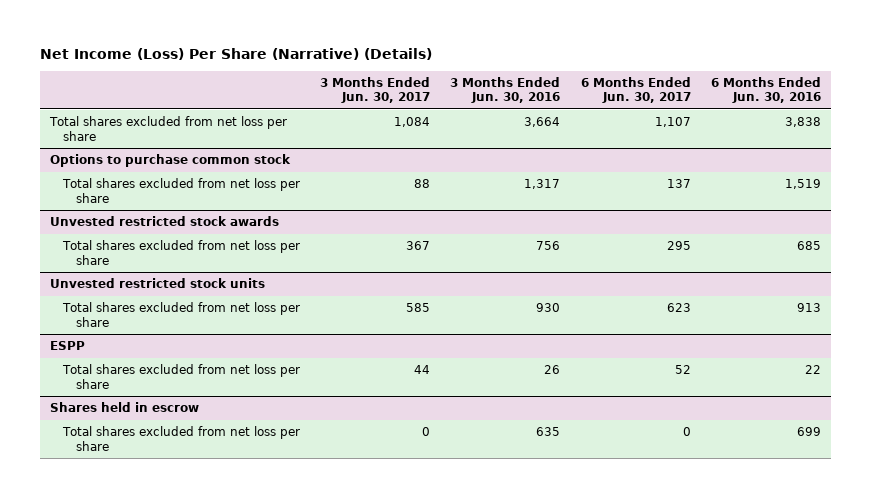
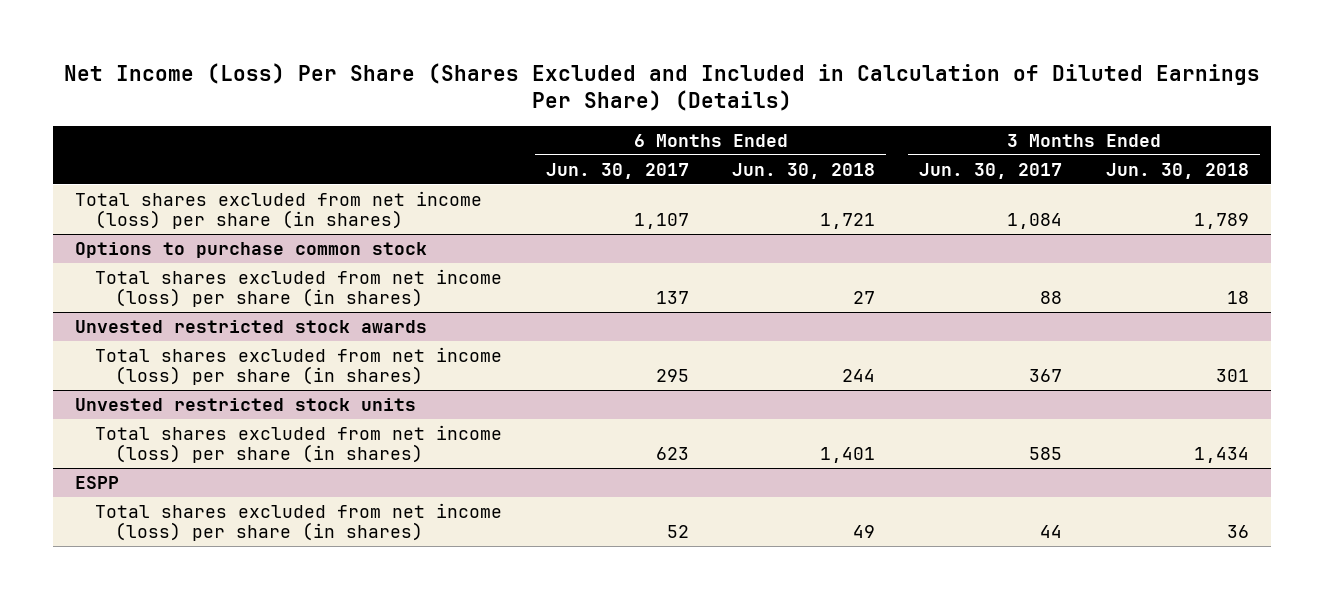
[39,47,432,60] Net Income (Loss) Per Share (Narrative) (Details) -> [64,62,1261,112] Net Income (Loss) Per Share (Shares Excluded and Included in Calculation of Diluted Earnings Per Share) (Details)
[450,76,561,104] 3 Months Ended Jun. 30, 2016 -> none
[710,76,821,104] 6 Months Ended Jun. 30, 2016 -> none
none -> [732,162,876,179] Jun. 30, 2018
none -> [1105,162,1249,179] Jun. 30, 2018
[48,116,287,141] Total shares excluded from net loss per share -> [75,190,483,230] Total shares excluded from net income (loss) per share (in shares)
[61,178,300,203] Total shares excluded from net loss per share -> [94,268,502,308] Total shares excluded from net income (loss) per share (in shares)
[61,240,300,265] Total shares excluded from net loss per share -> [94,346,502,386] Total shares excluded from net income (loss) per share (in shares)
[61,302,300,327] Total shares excluded from net loss per share -> [94,424,502,464] Total shares excluded from net income (loss) per share (in shares)
[49,402,199,413] Shares held in escrow -> none
[61,426,300,451] Total shares excluded from net loss per share -> none
[61,364,300,389] Total shares excluded from net loss per share -> [94,502,502,542] Total shares excluded from net income (loss) per share (in shares)

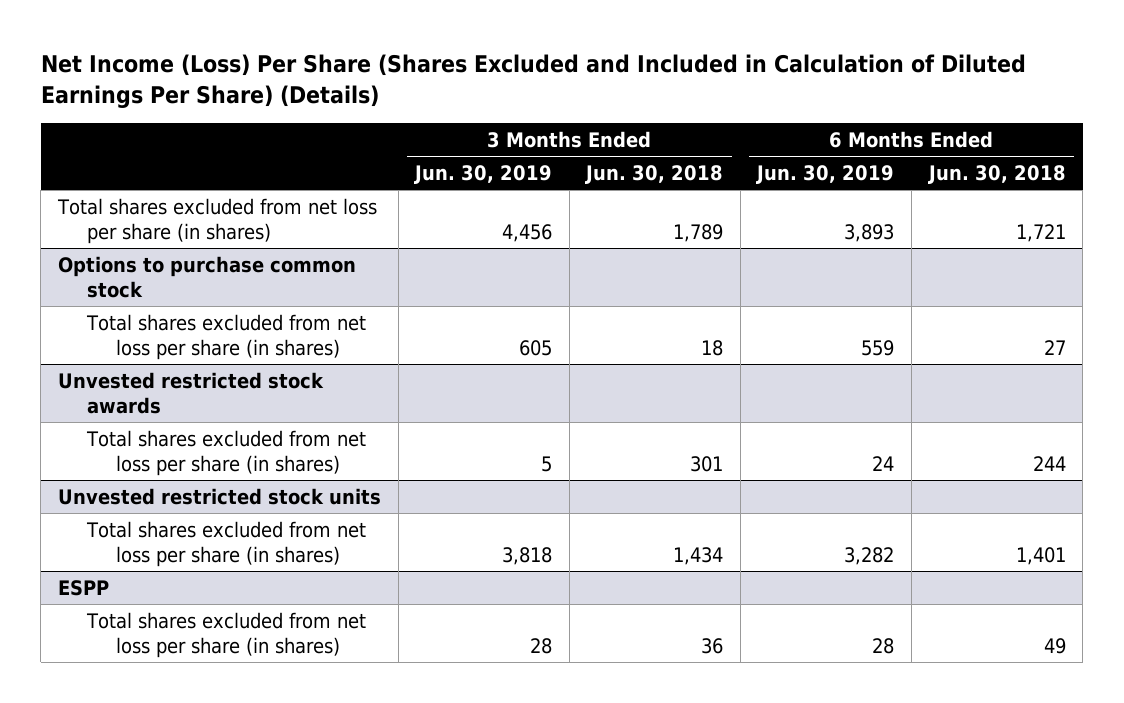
[545,162,689,179] Jun. 30, 2017 -> none
[919,162,1063,179] Jun. 30, 2017 -> none
none -> [414,165,553,185] Jun. 30, 2019
none -> [756,165,895,185] Jun. 30, 2019
[75,190,483,230] Total shares excluded from net income (loss) per share (in shares) -> [57,197,378,244] Total shares excluded from net loss per share (in shares)
[94,268,502,308] Total shares excluded from net income (loss) per share (in shares) -> [86,313,367,360] Total shares excluded from net loss per share (in shares)
[94,346,502,386] Total shares excluded from net income (loss) per share (in shares) -> [86,429,367,476] Total shares excluded from net loss per share (in shares)
[94,424,502,464] Total shares excluded from net income (loss) per share (in shares) -> [86,520,367,567] Total shares excluded from net loss per share (in shares)
[94,502,502,542] Total shares excluded from net income (loss) per share (in shares) -> [86,611,367,658] Total shares excluded from net loss per share (in shares)

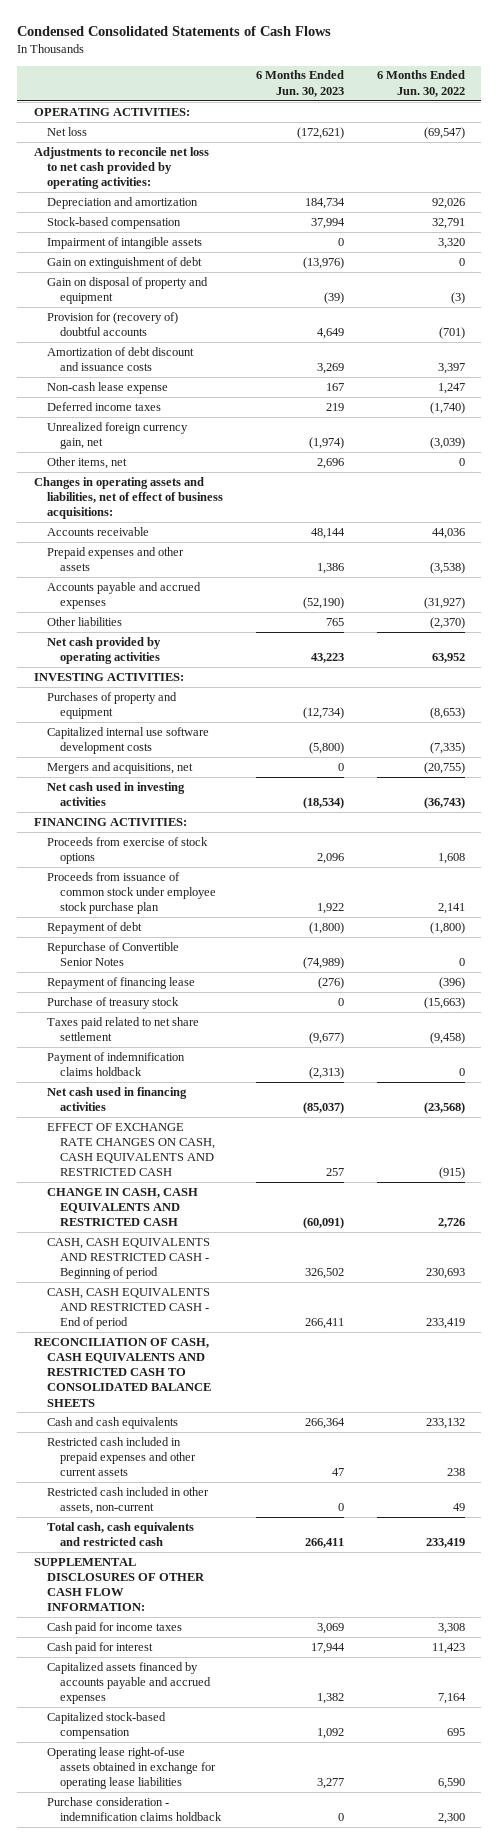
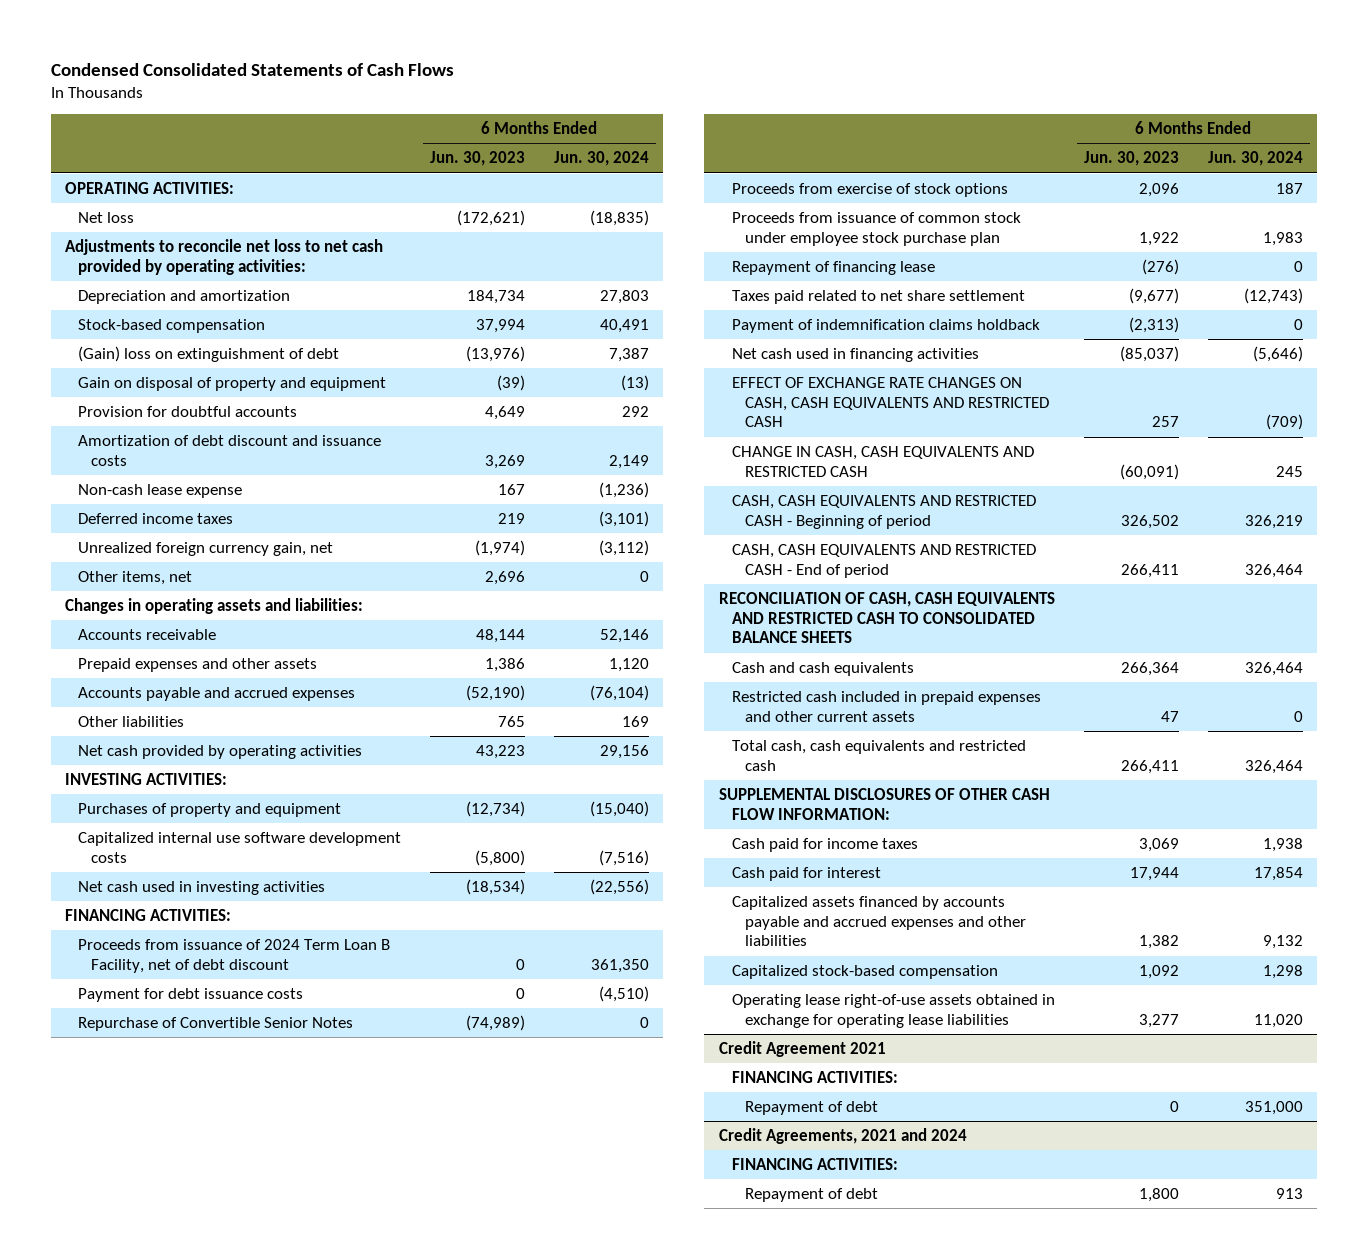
[376,70,465,97] 6 Months Ended Jun. 30, 2022 -> none
none -> [553,151,649,167] Jun. 30, 2024
[46,236,202,249] Impairment of intangible assets -> none
[46,256,202,269] Gain on extinguishment of debt -> [78,345,340,362] (Gain) loss on extinguishment of debt
[46,311,178,337] Provision for (recovery of) doubtful accounts -> [78,405,298,417] Provision for doubtful accounts
[33,476,223,520] Changes in operating assets and liabilities, net of effect of business acquisitions: -> [64,597,363,614] Changes in operating assets and liabilities:
[46,761,193,774] Mergers and acquisitions, net -> none
none -> [78,938,391,973] Proceeds from issuance of 2024 Term Loan B Facility, net of debt discount
none -> [78,987,304,1002] Payment for debt issuance costs
[46,941,179,967] Repurchase of Convertible Senior Notes -> [78,1016,354,1031] Repurchase of Convertible Senior Notes
[46,921,142,934] Repayment of debt -> none
[46,996,179,1009] Purchase of treasury stock -> none
[46,1486,209,1515] Restricted cash included in other assets, non-current -> none
[46,1661,212,1705] Capitalized assets financed by accounts payable and accrued expenses -> [731,895,1026,947] Capitalized assets financed by accounts payable and accrued expenses and other liabilities
[46,1796,223,1822] Purchase consideration - indemnification claims holdback -> none
none -> [718,1040,886,1057] Credit Agreement 2021
none -> [731,1070,898,1083] FINANCING ACTIVITIES:
none -> [744,1100,878,1115] Repayment of debt
none -> [718,1127,967,1144] Credit Agreements, 2021 and 2024
none -> [731,1157,898,1170] FINANCING ACTIVITIES:
none -> [744,1187,878,1202] Repayment of debt

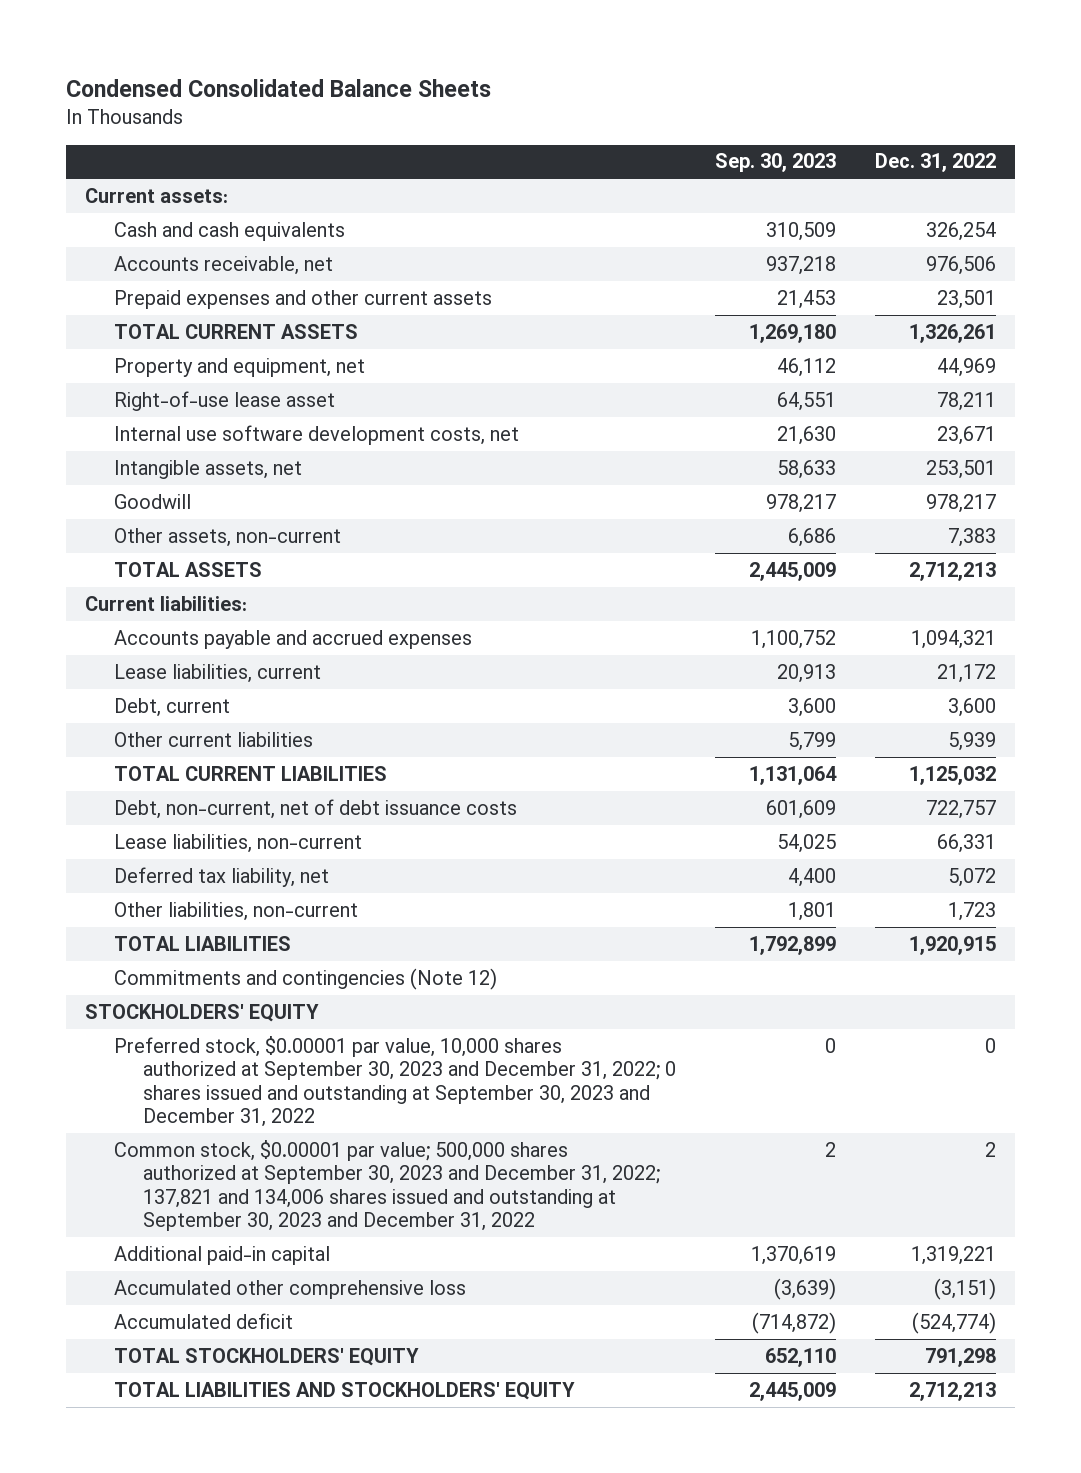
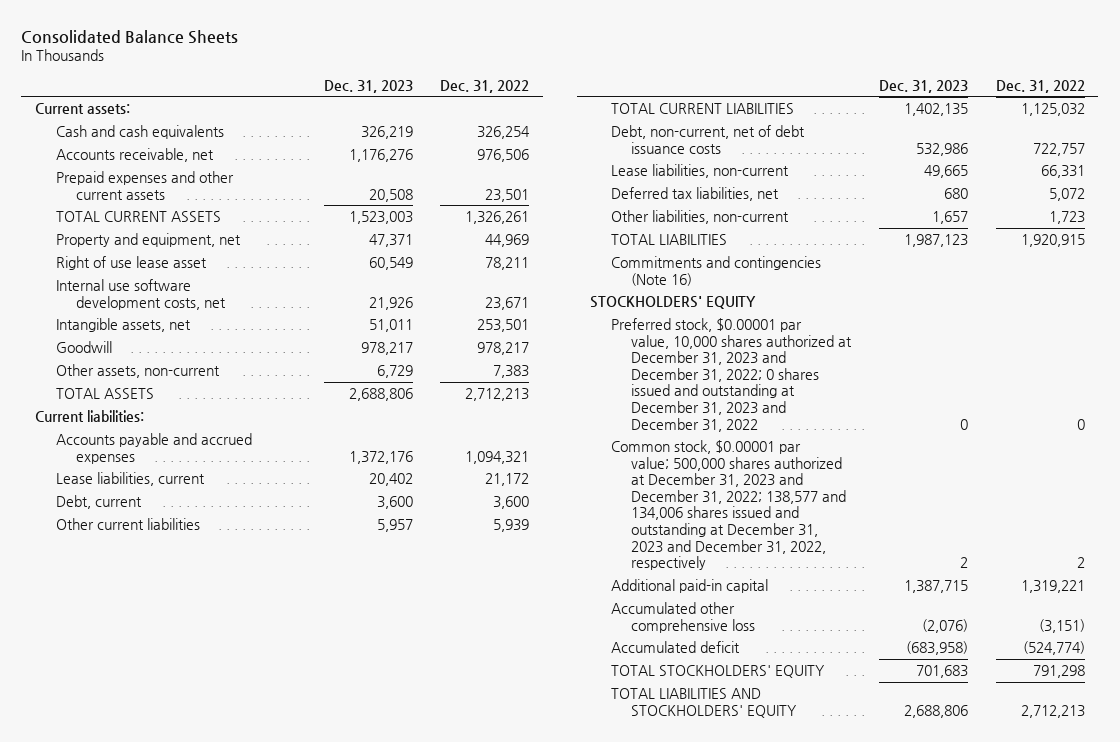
[65,79,491,98] Condensed Consolidated Balance Sheets -> [21,30,239,45] Consolidated Balance Sheets
[714,153,836,173] Sep. 30, 2023 -> none
none -> [323,79,413,93] Dec. 31, 2023
[114,390,336,411] Right-of-use lease asset -> [55,256,207,271] Right of use lease asset
[114,866,330,887] Deferred tax liability, net -> [610,187,779,202] Deferred tax liabilities, net
[114,967,498,990] Commitments and contingencies (Note 12) -> [610,256,821,286] Commitments and contingencies (Note 16)
[114,1035,676,1128] Preferred stock, $0.00001 par value, 10,000 shares authorized at September 30, 2023 and December 31, 2022; 0 shares issued and outstanding at September 30, 2023 and December 31, 2022 -> [610,318,853,432] Preferred stock, $0.00001 par value, 10,000 shares authorized at December 31, 2023 and December 31, 2022; 0 shares issued and outstanding at December 31, 2023 and December 31, 2022
[114,1139,660,1232] Common stock, $0.00001 par value; 500,000 shares authorized at September 30, 2023 and December 31, 2022; 137,821 and 134,006 shares issued and outstanding at September 30, 2023 and December 31, 2022 -> [610,440,847,571] Common stock, $0.00001 par value; 500,000 shares authorized at December 31, 2023 and December 31, 2022; 138,577 and 134,006 shares issued and outstanding at December 31, 2023 and December 31, 2022, respectively

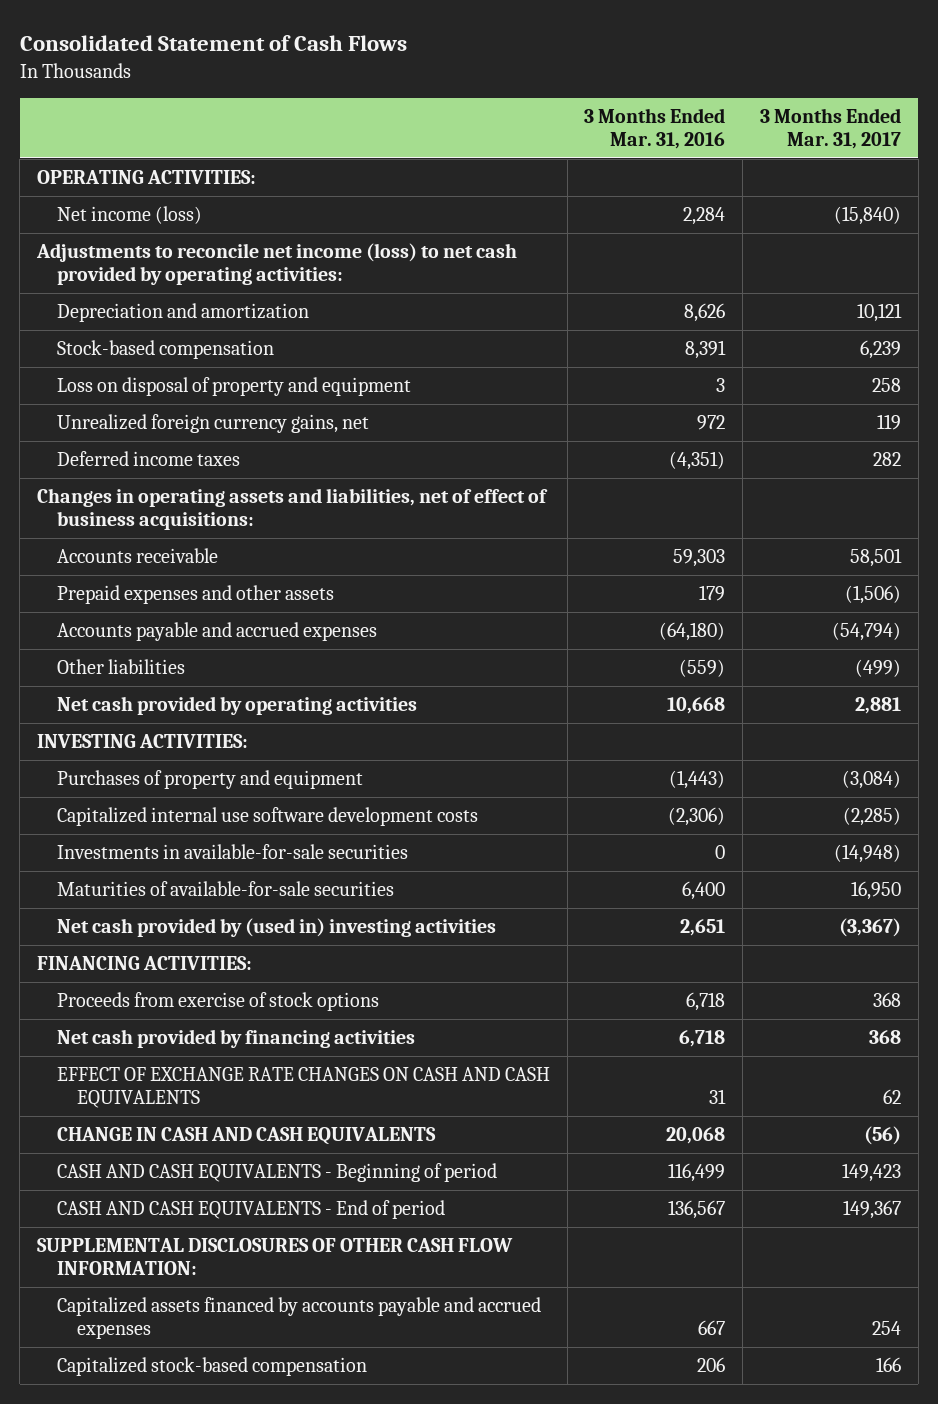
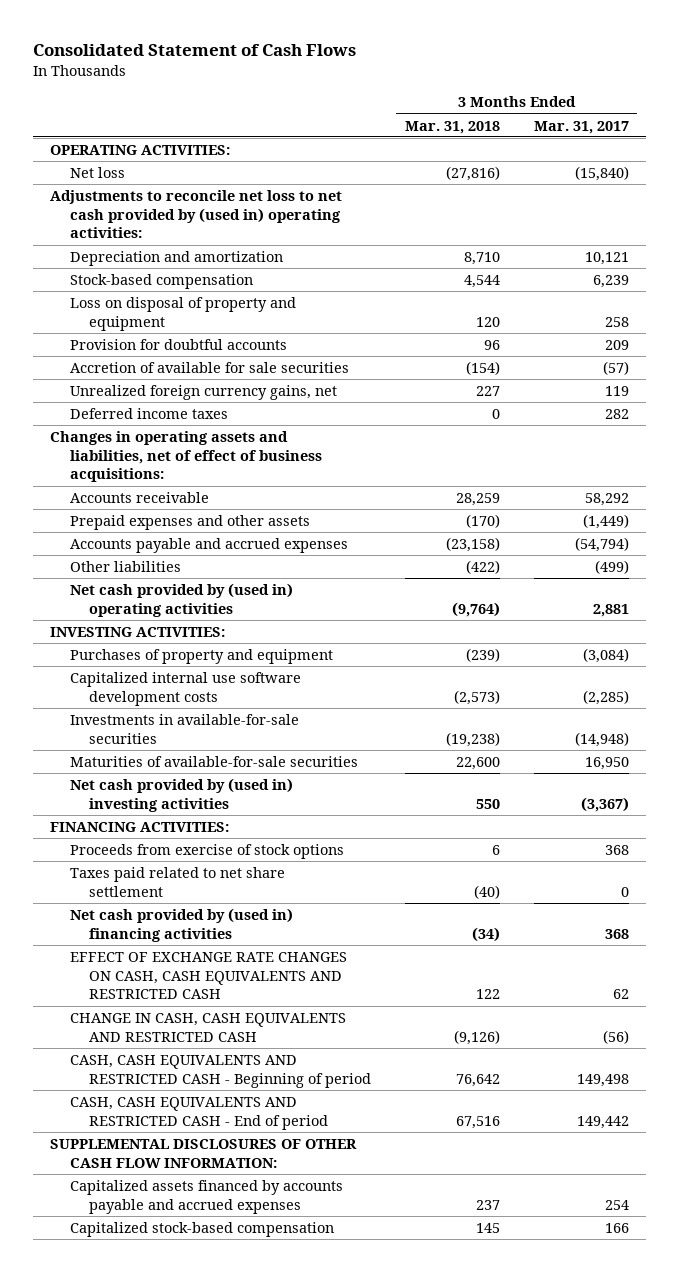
[584,107,726,149] 3 Months Ended Mar. 31, 2016 -> none
none -> [404,120,500,134] Mar. 31, 2018
[56,206,202,225] Net income (loss) -> [69,166,125,178] Net loss
[35,243,517,286] Adjustments to reconcile net income (loss) to net cash provided by operating activities: -> [50,189,343,239] Adjustments to reconcile net loss to net cash provided by (used in) operating activities:
none -> [69,338,287,350] Provision for doubtful accounts
none -> [69,361,349,373] Accretion of available for sale securities
[849,548,902,568] 58,501 -> [584,492,629,506] 58,292
[844,585,901,605] (1,506) -> [582,513,629,529] (1,449)
[56,696,417,716] Net cash provided by operating activities -> [69,582,293,617] Net cash provided by (used in) operating activities
none -> [69,866,285,897] Taxes paid related to net share settlement
[56,1029,415,1049] Net cash provided by financing activities -> [69,907,293,942] Net cash provided by (used in) financing activities
[56,1067,550,1109] EFFECT OF EXCHANGE RATE CHANGES ON CASH AND CASH EQUIVALENTS -> [69,951,347,1000] EFFECT OF EXCHANGE RATE CHANGES ON CASH, CASH EQUIVALENTS AND RESTRICTED CASH
[56,1127,436,1146] CHANGE IN CASH AND CASH EQUIVALENTS -> [69,1012,346,1042] CHANGE IN CASH, CASH EQUIVALENTS AND RESTRICTED CASH
[56,1163,497,1183] CASH AND CASH EQUIVALENTS - Beginning of period -> [69,1054,371,1088] CASH, CASH EQUIVALENTS AND RESTRICTED CASH - Beginning of period
[841,1163,901,1183] 149,423 -> [576,1073,629,1087] 149,498
[56,1200,445,1220] CASH AND CASH EQUIVALENTS - End of period -> [69,1096,328,1130] CASH, CASH EQUIVALENTS AND RESTRICTED CASH - End of period
[842,1200,901,1220] 149,367 -> [576,1115,629,1129] 149,442

